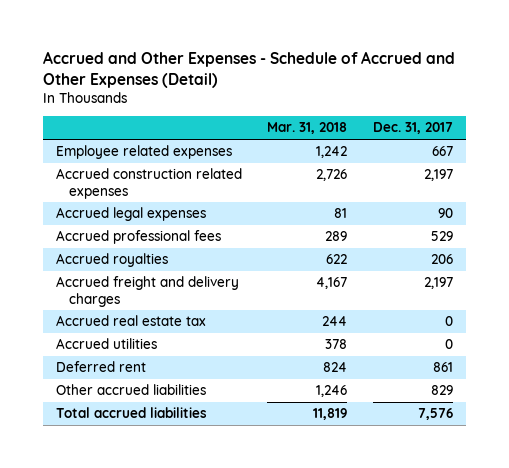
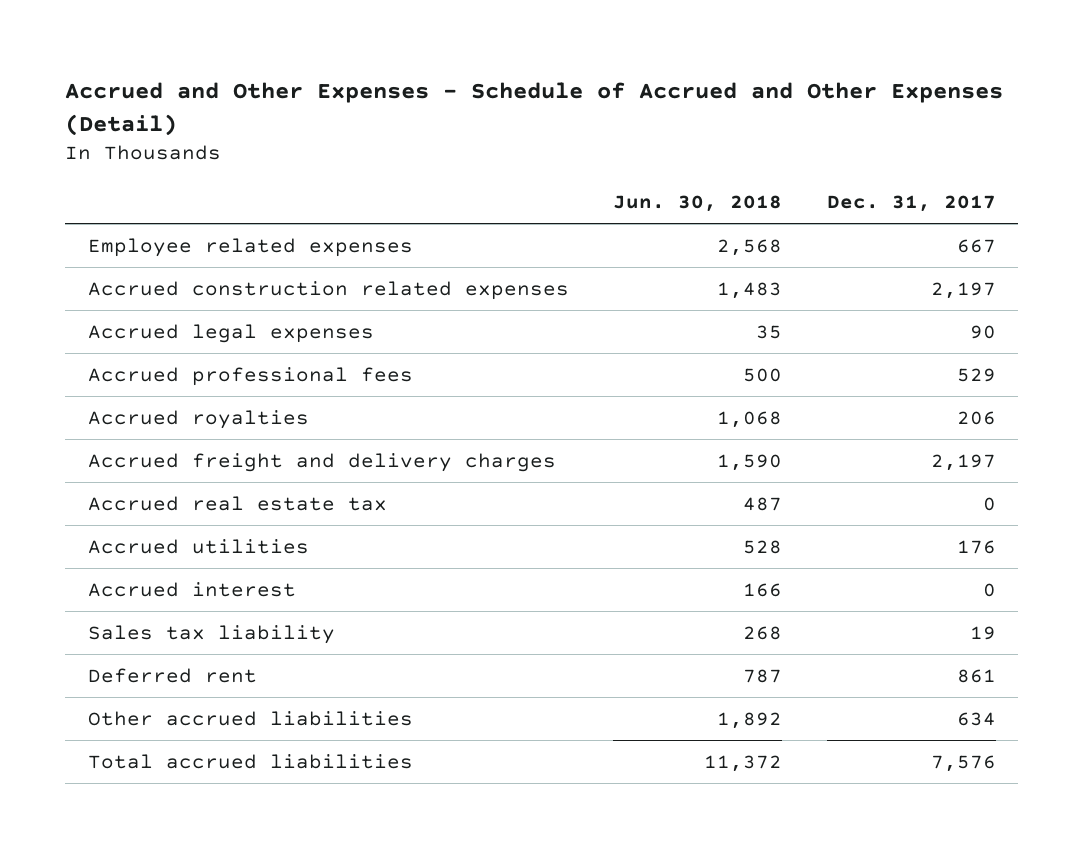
[267,122,348,135] Mar. 31, 2018 -> none
none -> [613,194,783,212] Jun. 30, 2018
[444,339,453,350] 0 -> [956,539,996,554] 176
none -> [87,581,296,597] Accrued interest
none -> [87,624,335,644] Sales tax liability
[430,385,453,396] 829 -> [956,711,996,726] 634

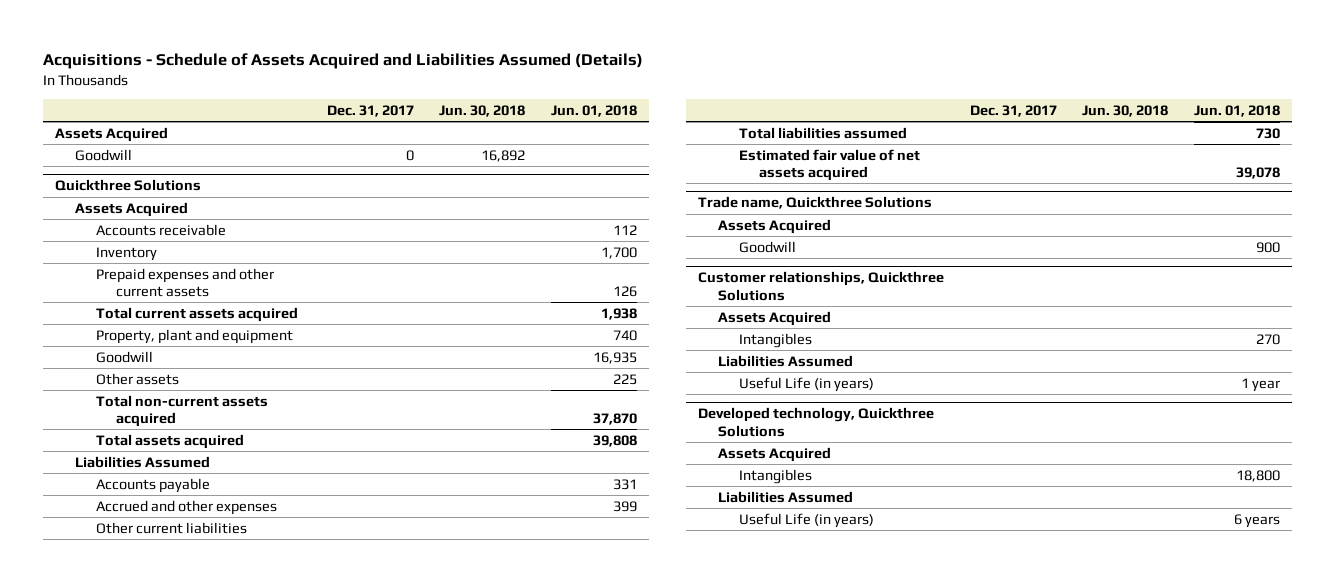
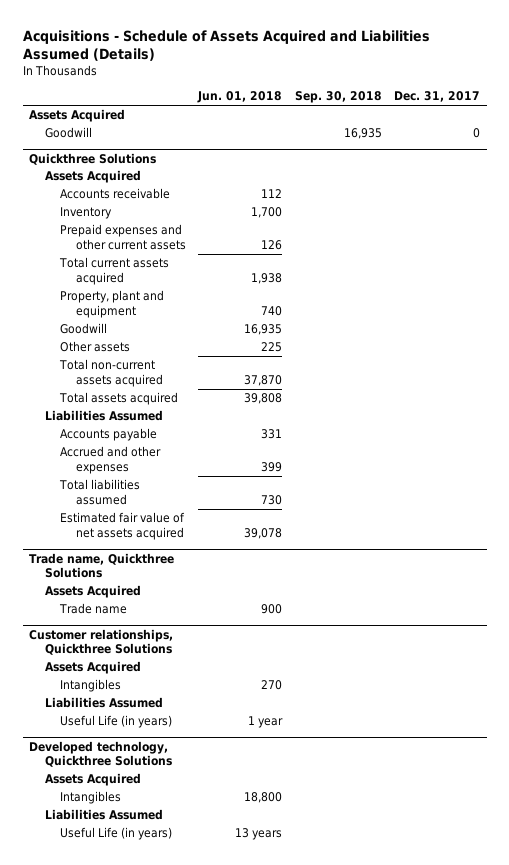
[439,105,526,118] Jun. 30, 2018 -> none
none -> [294,91,382,104] Sep. 30, 2018
[95,521,247,534] Other current liabilities -> none
[738,240,796,253] Goodwill -> [59,603,128,615] Trade name
[1233,513,1280,528] 6 years -> [235,828,283,841] 13 years

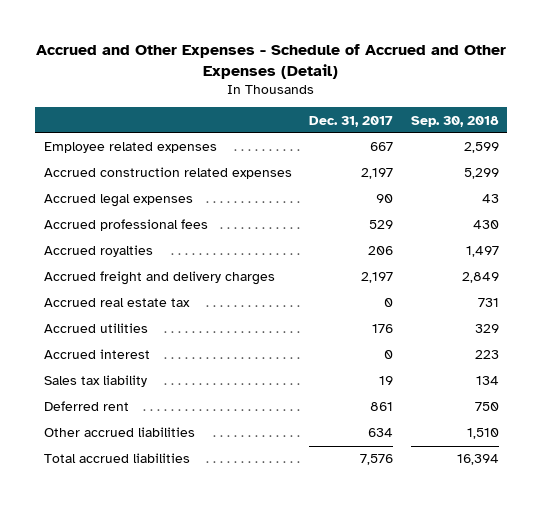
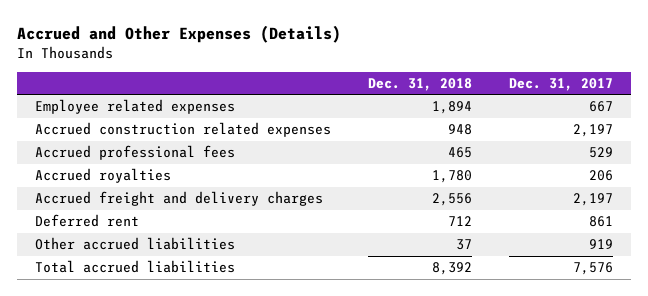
[36,44,507,80] Accrued and Other Expenses - Schedule of Accrued and Other Expenses (Detail) -> [17,24,342,43] Accrued and Other Expenses (Details)
[410,115,499,127] Sep. 30, 2018 -> none
none -> [367,77,472,91] Dec. 31, 2018
[43,194,193,208] Accrued legal expenses -> none
[43,298,190,308] Accrued real estate tax -> none
[43,323,148,334] Accrued utilities -> none
[43,349,150,360] Accrued interest -> none
[43,375,147,388] Sales tax liability -> none
[368,428,394,438] 634 -> [588,239,613,250] 919

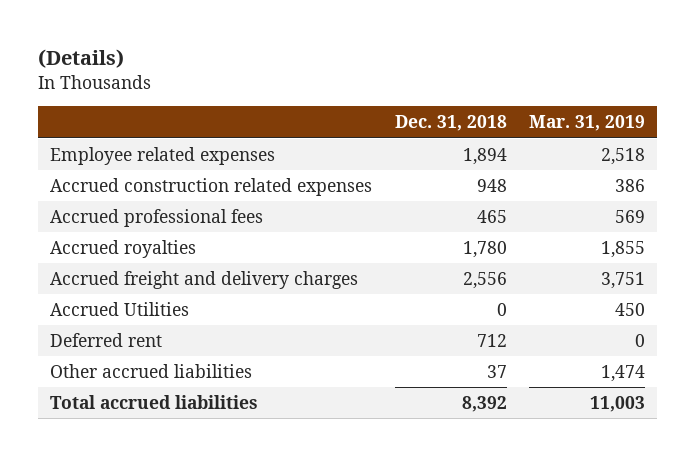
[17,24,342,43] Accrued and Other Expenses (Details) -> [38,49,125,69] (Details)
[508,77,613,91] Dec. 31, 2017 -> none
none -> [529,115,646,132] Mar. 31, 2019
none -> [49,301,189,316] Accrued Utilities

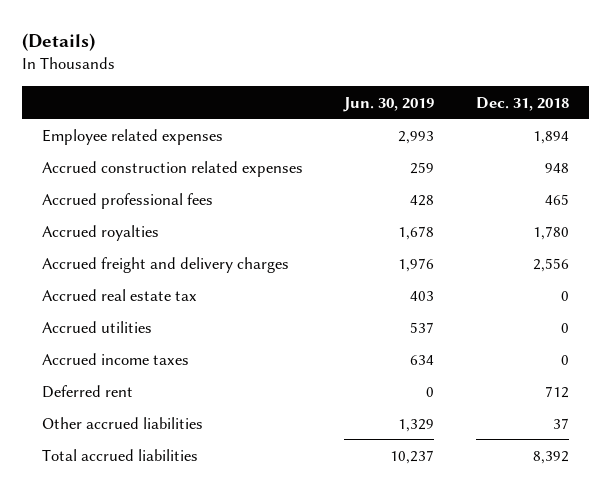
[529,115,646,132] Mar. 31, 2019 -> none
none -> [343,96,435,112] Jun. 30, 2019
none -> [42,288,198,301] Accrued real estate tax
[49,301,189,316] Accrued Utilities -> [42,320,153,333] Accrued utilities
none -> [42,352,190,365] Accrued income taxes

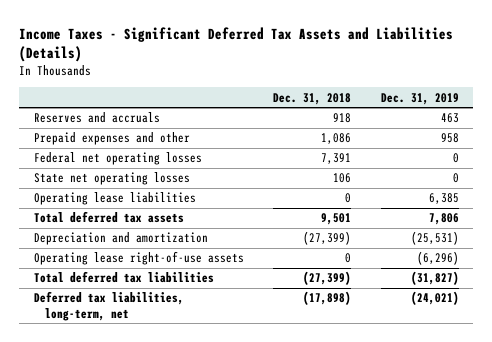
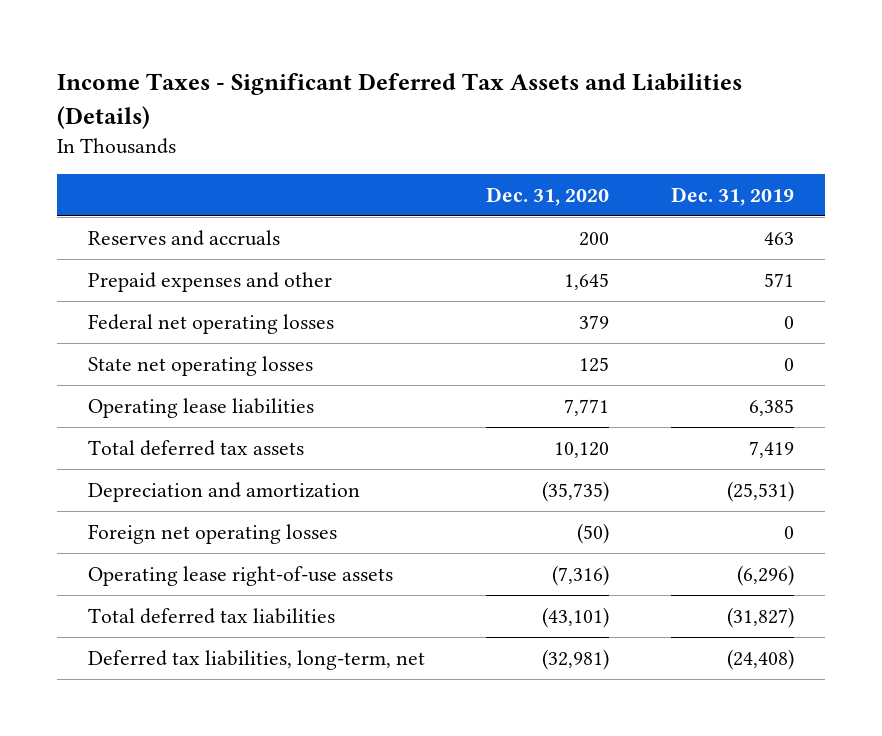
[273,92,352,105] Dec. 31, 2018 -> none
none -> [486,186,610,206] Dec. 31, 2020
[440,133,459,144] 958 -> [763,272,794,287] 571
[428,213,459,226] 7,806 -> [748,440,794,458] 7,419
none -> [87,523,337,544] Foreign net operating losses
[410,291,459,306] (24,021) -> [726,648,794,670] (24,408)

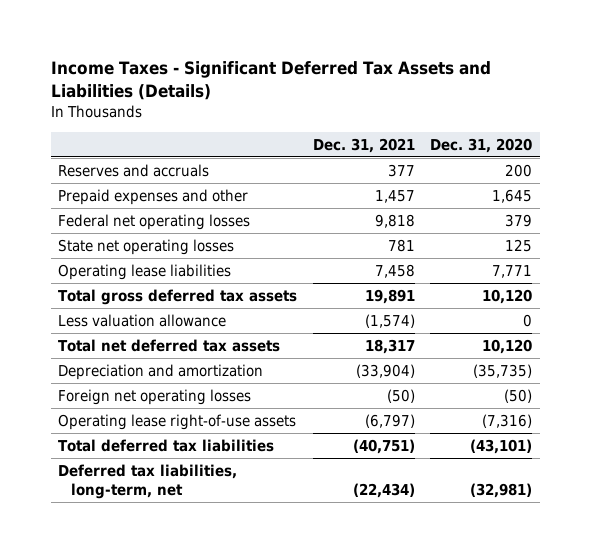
[670,186,794,206] Dec. 31, 2019 -> none
none -> [312,137,415,153] Dec. 31, 2021
[87,439,304,456] Total deferred tax assets -> [58,288,298,305] Total gross deferred tax assets
none -> [58,313,227,327] Less valuation allowance
none -> [58,338,281,352] Total net deferred tax assets

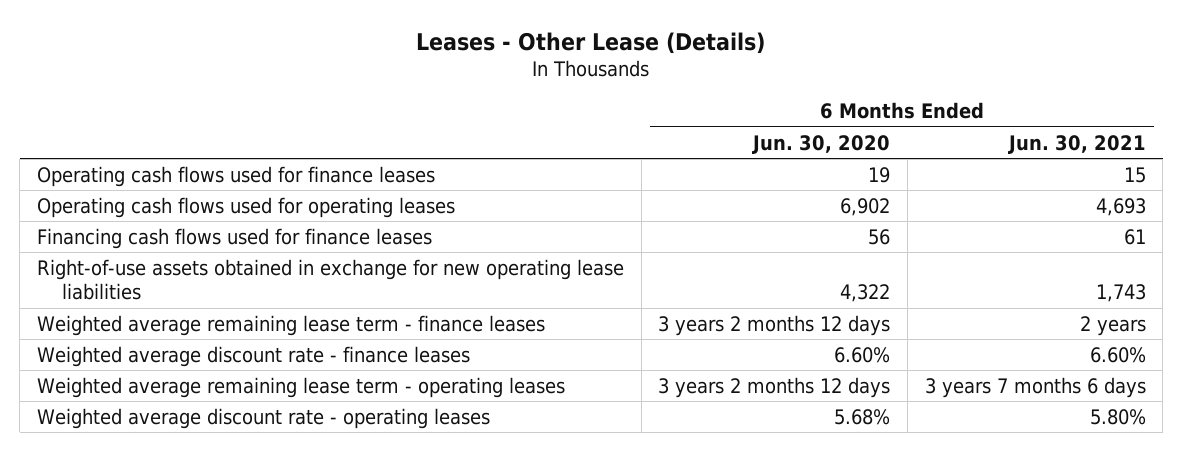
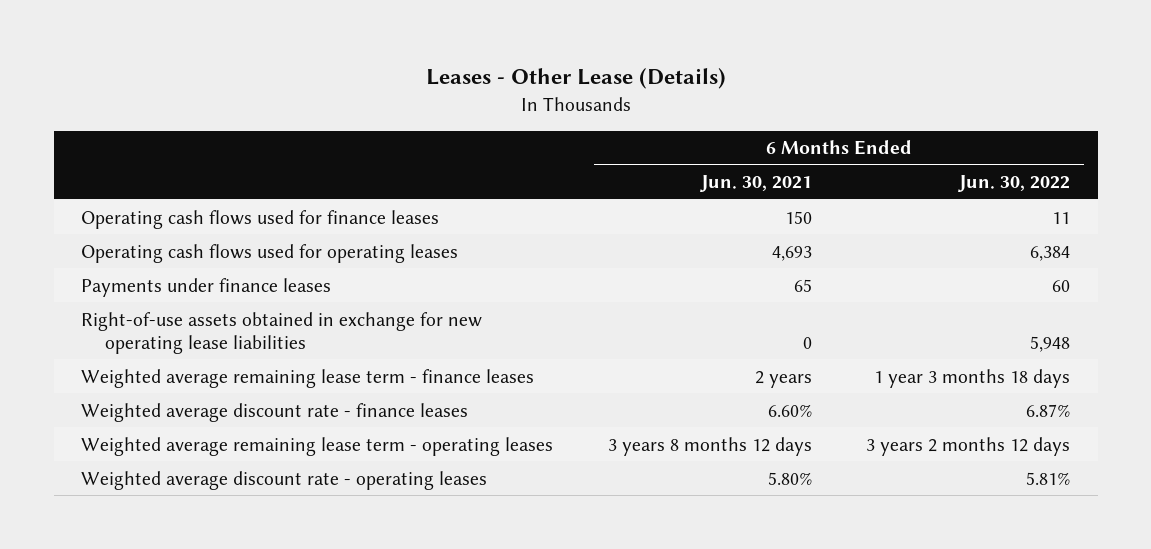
[752,134,891,154] Jun. 30, 2020 -> none
none -> [958,175,1071,193] Jun. 30, 2022
[1123,166,1146,183] 15 -> [784,210,812,224] 150
[37,227,433,249] Financing cash flows used for finance leases -> [80,277,331,297] Payments under finance leases
[1123,228,1146,245] 61 -> [793,278,812,292] 65
[1095,284,1146,303] 1,743 -> [802,336,812,349] 0
[924,376,1146,398] 3 years 7 months 6 days -> [607,436,812,456] 3 years 8 months 12 days

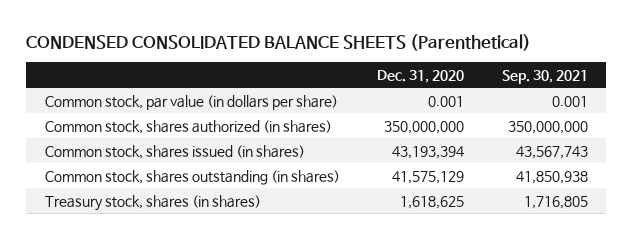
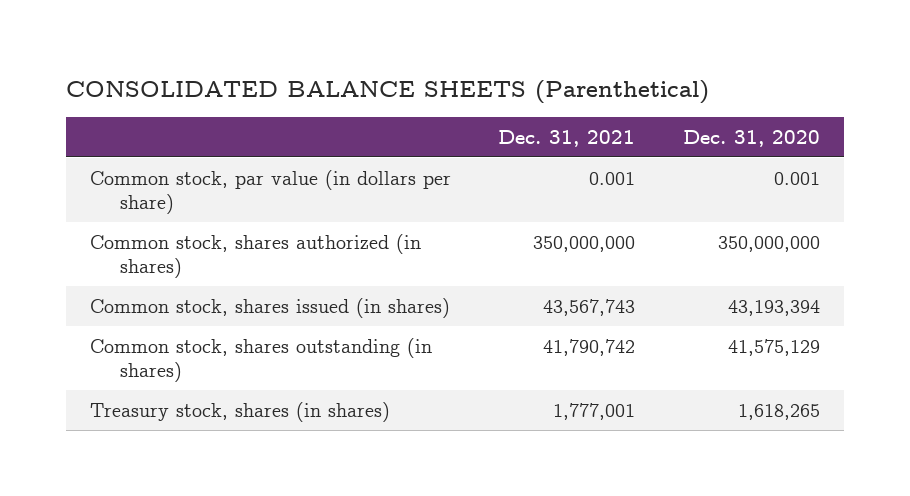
[26,34,532,52] CONDENSED CONSOLIDATED BALANCE SHEETS (Parenthetical) -> [65,79,709,104] CONSOLIDATED BALANCE SHEETS (Parenthetical)
[501,69,588,84] Sep. 30, 2021 -> none
none -> [498,129,636,147] Dec. 31, 2021
[400,195,465,209] 1,618,625 -> [737,403,820,420] 1,618,265

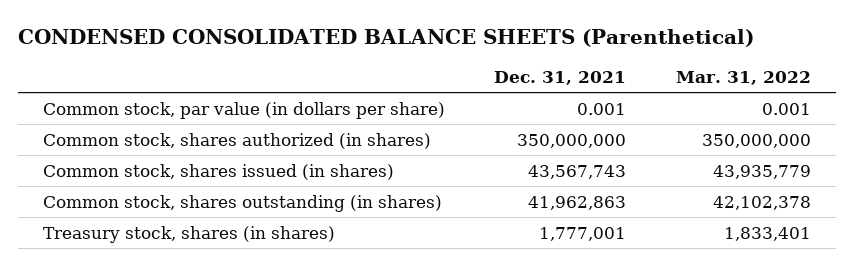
[65,79,709,104] CONSOLIDATED BALANCE SHEETS (Parenthetical) -> [17,29,754,48] CONDENSED CONSOLIDATED BALANCE SHEETS (Parenthetical)
[682,129,820,147] Dec. 31, 2020 -> none
none -> [675,71,811,86] Mar. 31, 2022
[543,338,636,356] 41,790,742 -> [528,195,627,210] 41,962,863

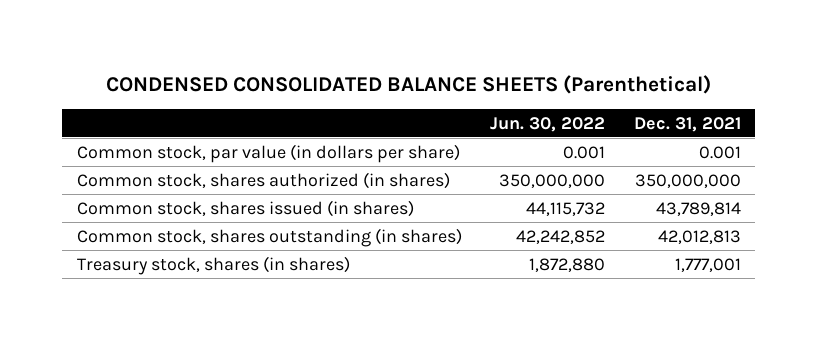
[675,71,811,86] Mar. 31, 2022 -> none
none -> [490,116,606,132] Jun. 30, 2022
[528,164,627,179] 43,567,743 -> [656,201,742,216] 43,789,814
[528,195,627,210] 41,962,863 -> [658,229,742,244] 42,012,813

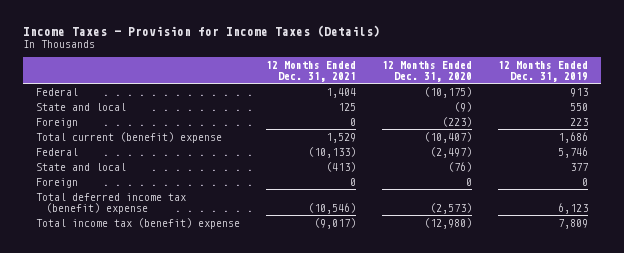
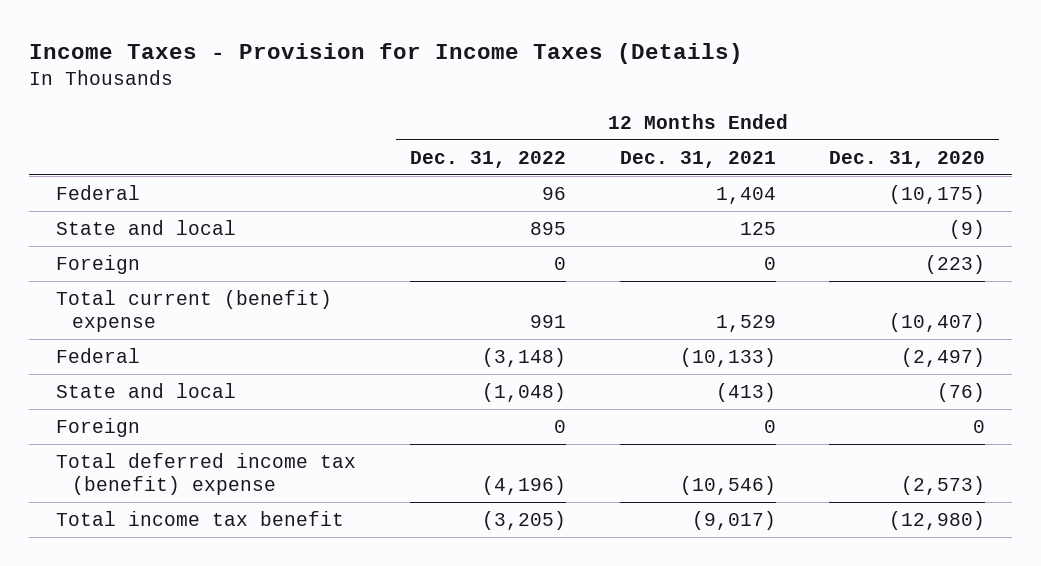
[498,60,589,82] 12 Months Ended Dec. 31, 2019 -> none
none -> [409,150,566,168] Dec. 31, 2022
[35,217,240,229] Total income tax (benefit) expense -> [55,510,344,526] Total income tax benefit

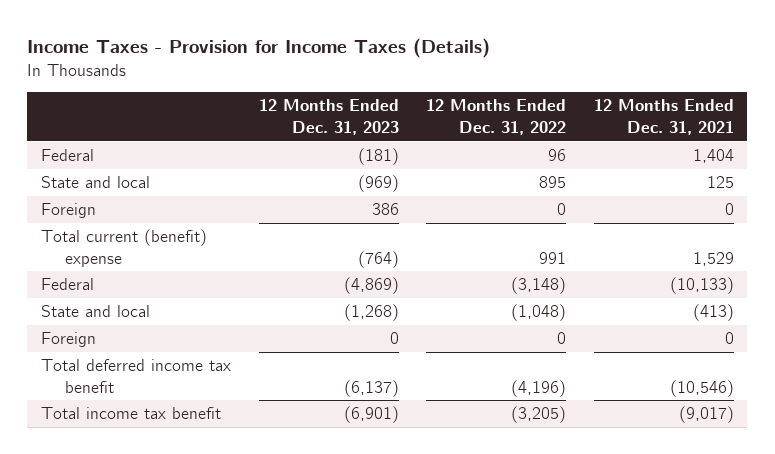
[829,150,986,168] Dec. 31, 2020 -> none
none -> [258,99,399,135] 12 Months Ended Dec. 31, 2023
[55,452,356,495] Total deferred income tax (benefit) expense -> [41,359,232,393] Total deferred income tax benefit

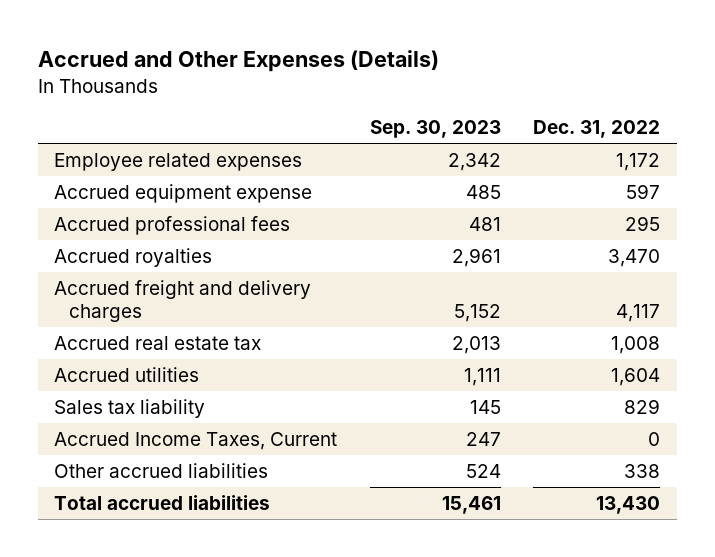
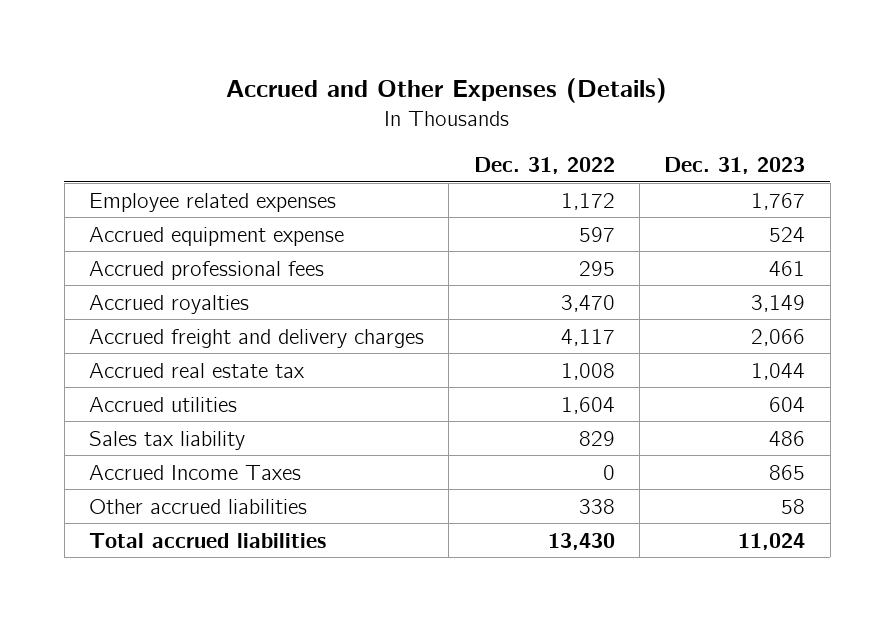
[369,120,501,139] Sep. 30, 2023 -> none
none -> [664,157,806,175] Dec. 31, 2023
[54,431,338,450] Accrued Income Taxes, Current -> [88,464,301,480] Accrued Income Taxes

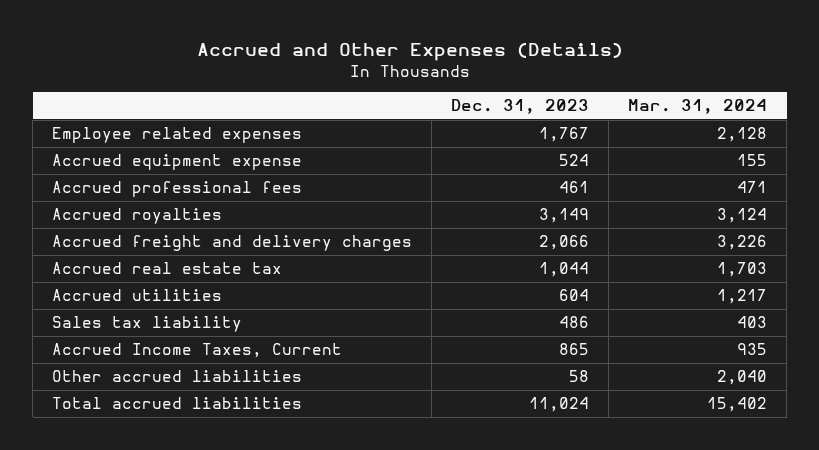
[473,157,615,175] Dec. 31, 2022 -> none
none -> [628,99,768,115] Mar. 31, 2024
[88,464,301,480] Accrued Income Taxes -> [52,343,343,359] Accrued Income Taxes, Current

